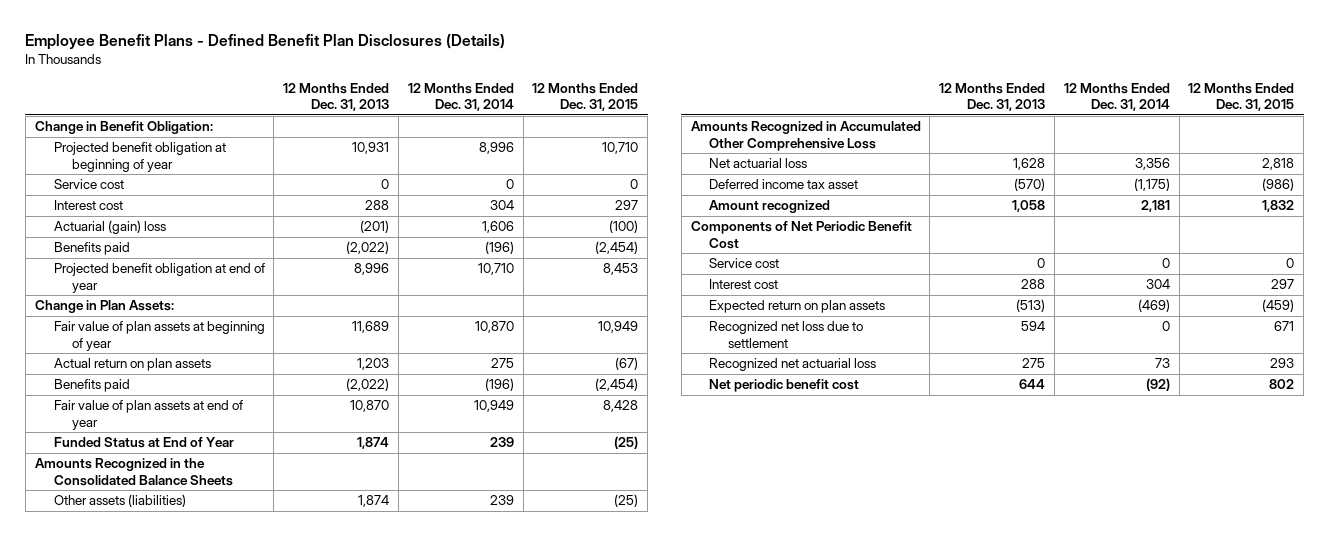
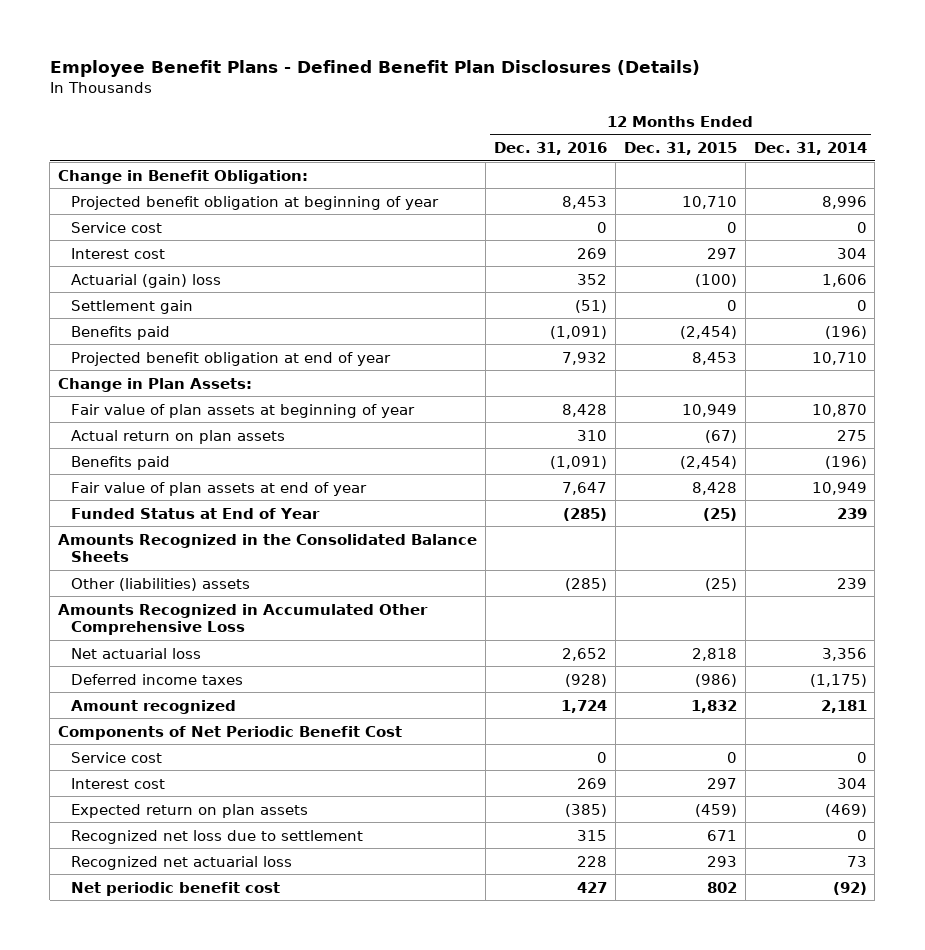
[283,83,390,112] 12 Months Ended Dec. 31, 2013 -> none
none -> [494,141,608,155] Dec. 31, 2016
none -> [71,299,194,314] Settlement gain
[53,494,186,508] Other assets (liabilities) -> [71,577,251,591] Other (liabilities) assets
[709,179,859,190] Deferred income tax asset -> [71,673,244,685] Deferred income taxes

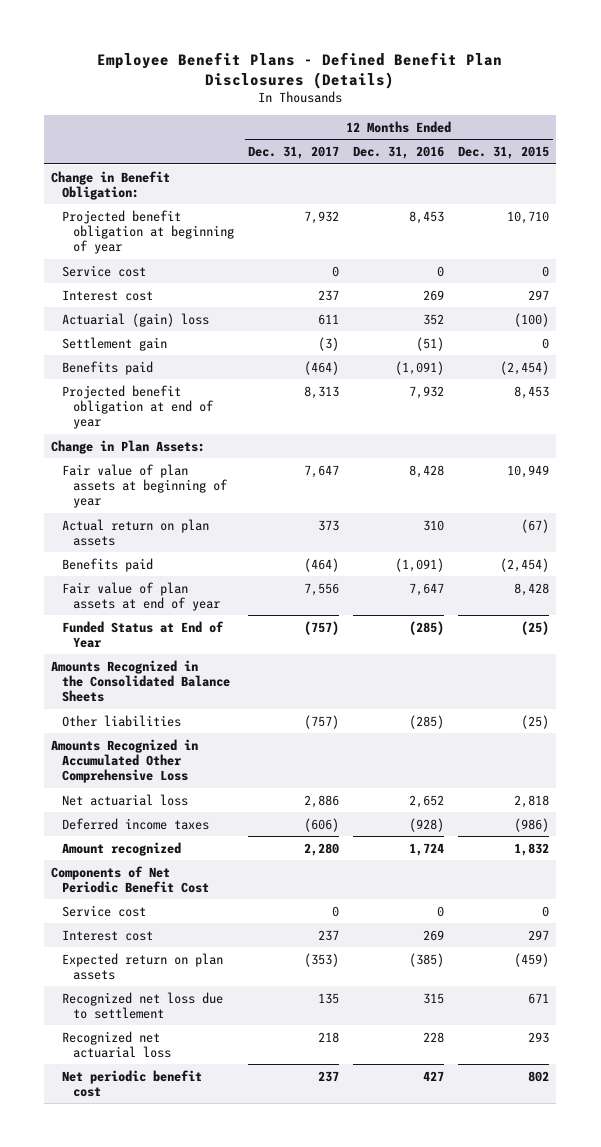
[753,141,867,155] Dec. 31, 2014 -> none
none -> [248,146,340,160] Dec. 31, 2017
[71,577,251,591] Other (liabilities) assets -> [62,714,182,727] Other liabilities

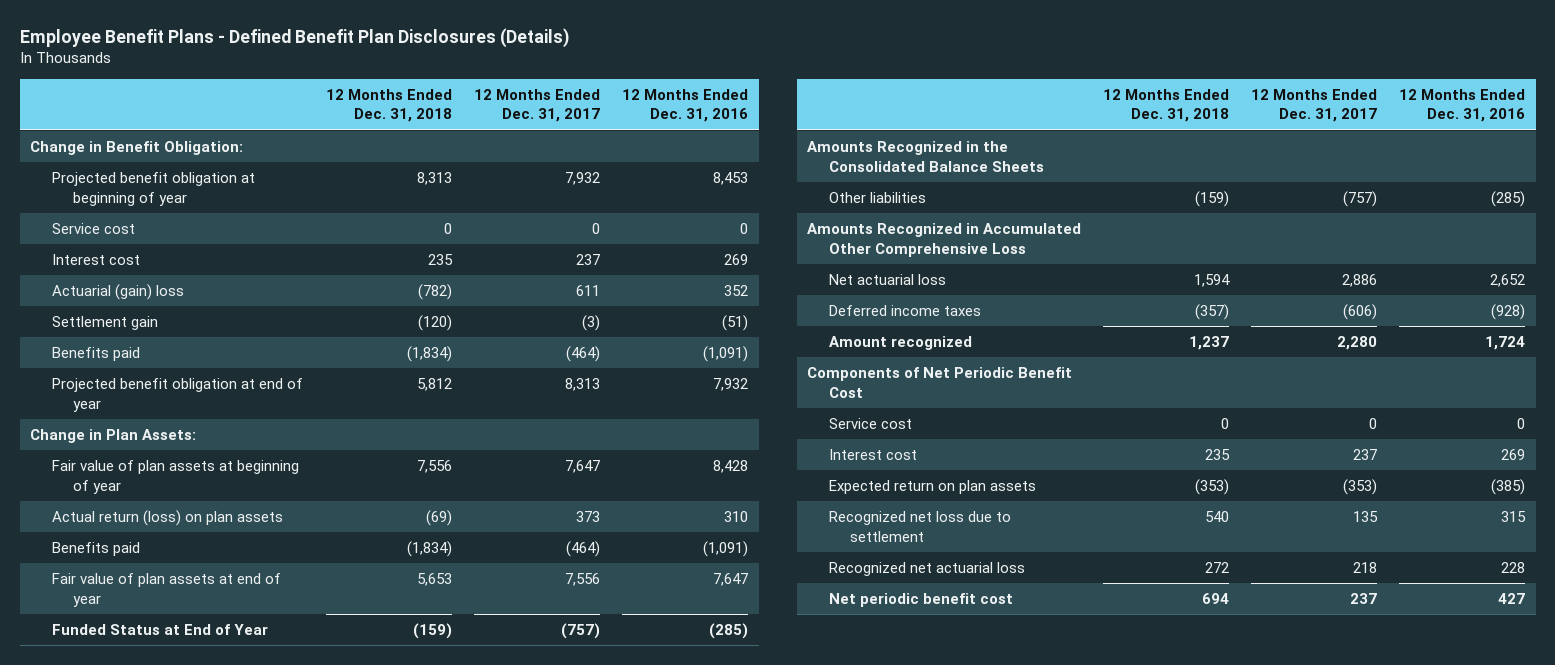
[458,146,550,160] Dec. 31, 2015 -> none
none -> [326,88,453,123] 12 Months Ended Dec. 31, 2018
[62,518,210,546] Actual return on plan assets -> [51,510,283,527] Actual return (loss) on plan assets

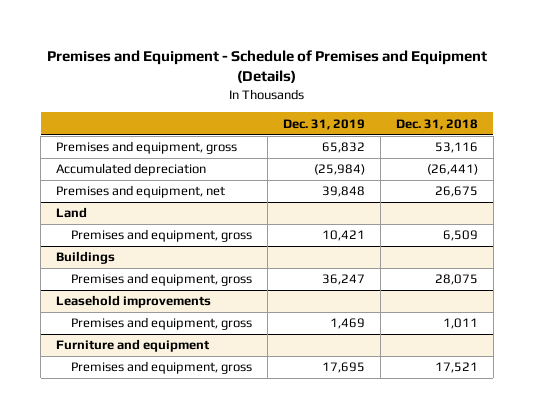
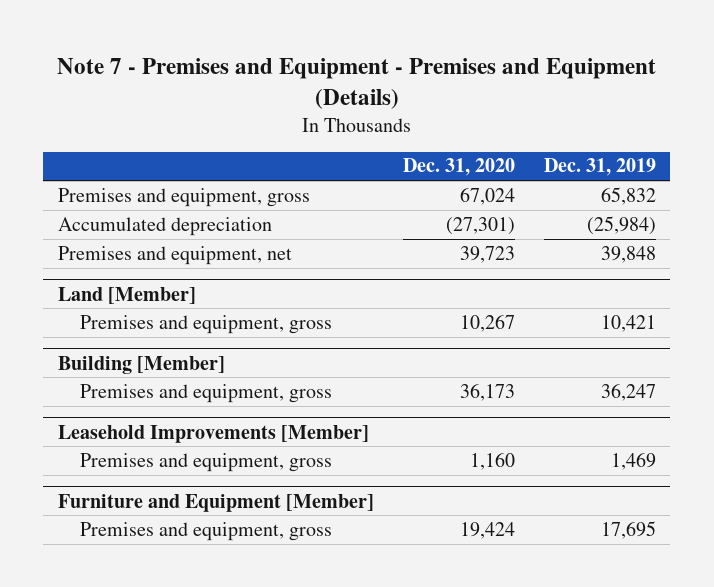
[46,49,487,84] Premises and Equipment - Schedule of Premises and Equipment (Details) -> [56,58,656,109] Note 7 - Premises and Equipment - Premises and Equipment (Details)
[395,118,478,130] Dec. 31, 2018 -> none
none -> [402,158,515,177] Dec. 31, 2020
[55,207,87,219] Land -> [57,286,196,304] Land [Member]
[55,251,115,265] Buildings -> [57,355,225,374] Building [Member]
[55,295,211,309] Leasehold improvements -> [57,424,369,443] Leasehold Improvements [Member]
[55,339,210,353] Furniture and equipment -> [57,493,374,512] Furniture and Equipment [Member]

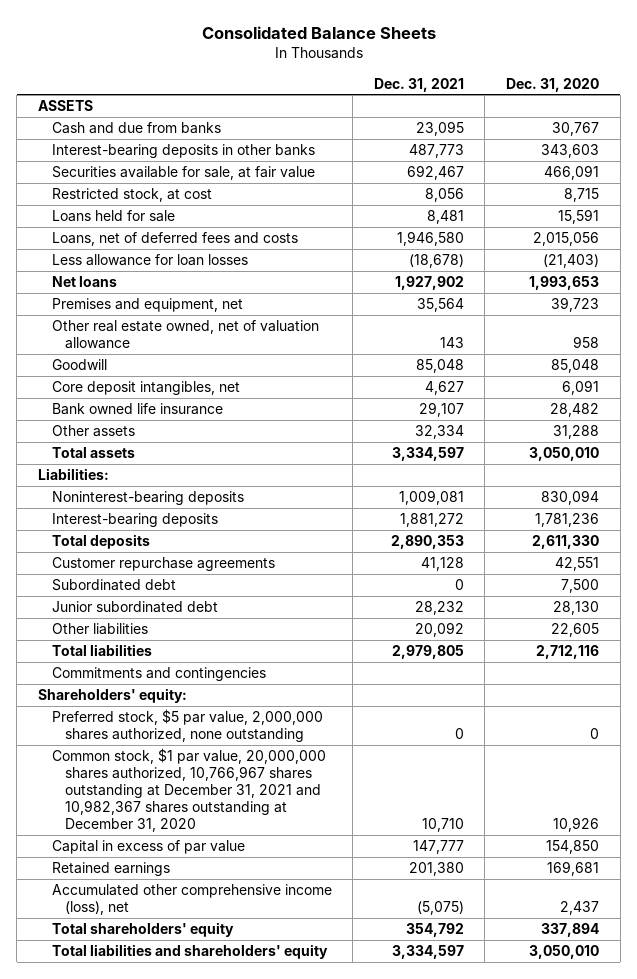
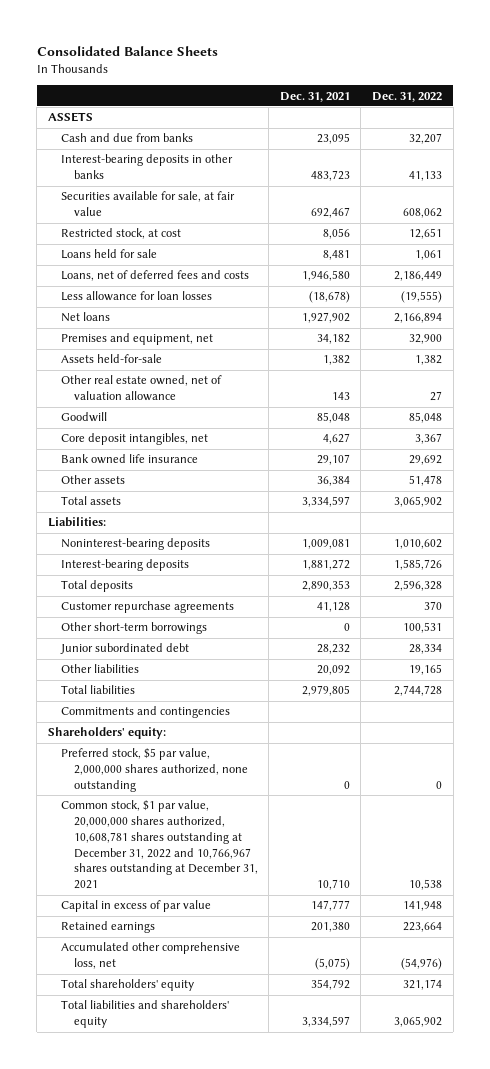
[506,77,600,92] Dec. 31, 2020 -> none
none -> [372,91,443,102] Dec. 31, 2022
[408,144,464,159] 487,773 -> [310,170,350,182] 483,723
[416,298,464,313] 35,564 -> [316,334,350,345] 34,182
none -> [60,354,162,364] Assets held-for-sale
[414,425,464,440] 32,334 -> [316,476,350,487] 36,384
[51,579,176,592] Subordinated debt -> none
none -> [60,622,207,635] Other short-term borrowings
[51,748,326,832] Common stock, $1 par value, 20,000,000 shares authorized, 10,766,967 shares outstanding at December 31, 2021 and 10,982,367 shares outstanding at December 31, 2020 -> [60,800,258,890] Common stock, $1 par value, 20,000,000 shares authorized, 10,608,781 shares outstanding at December 31, 2022 and 10,766,967 shares outstanding at December 31, 2021
[51,884,332,916] Accumulated other comprehensive income (loss), net -> [60,942,240,970] Accumulated other comprehensive loss, net

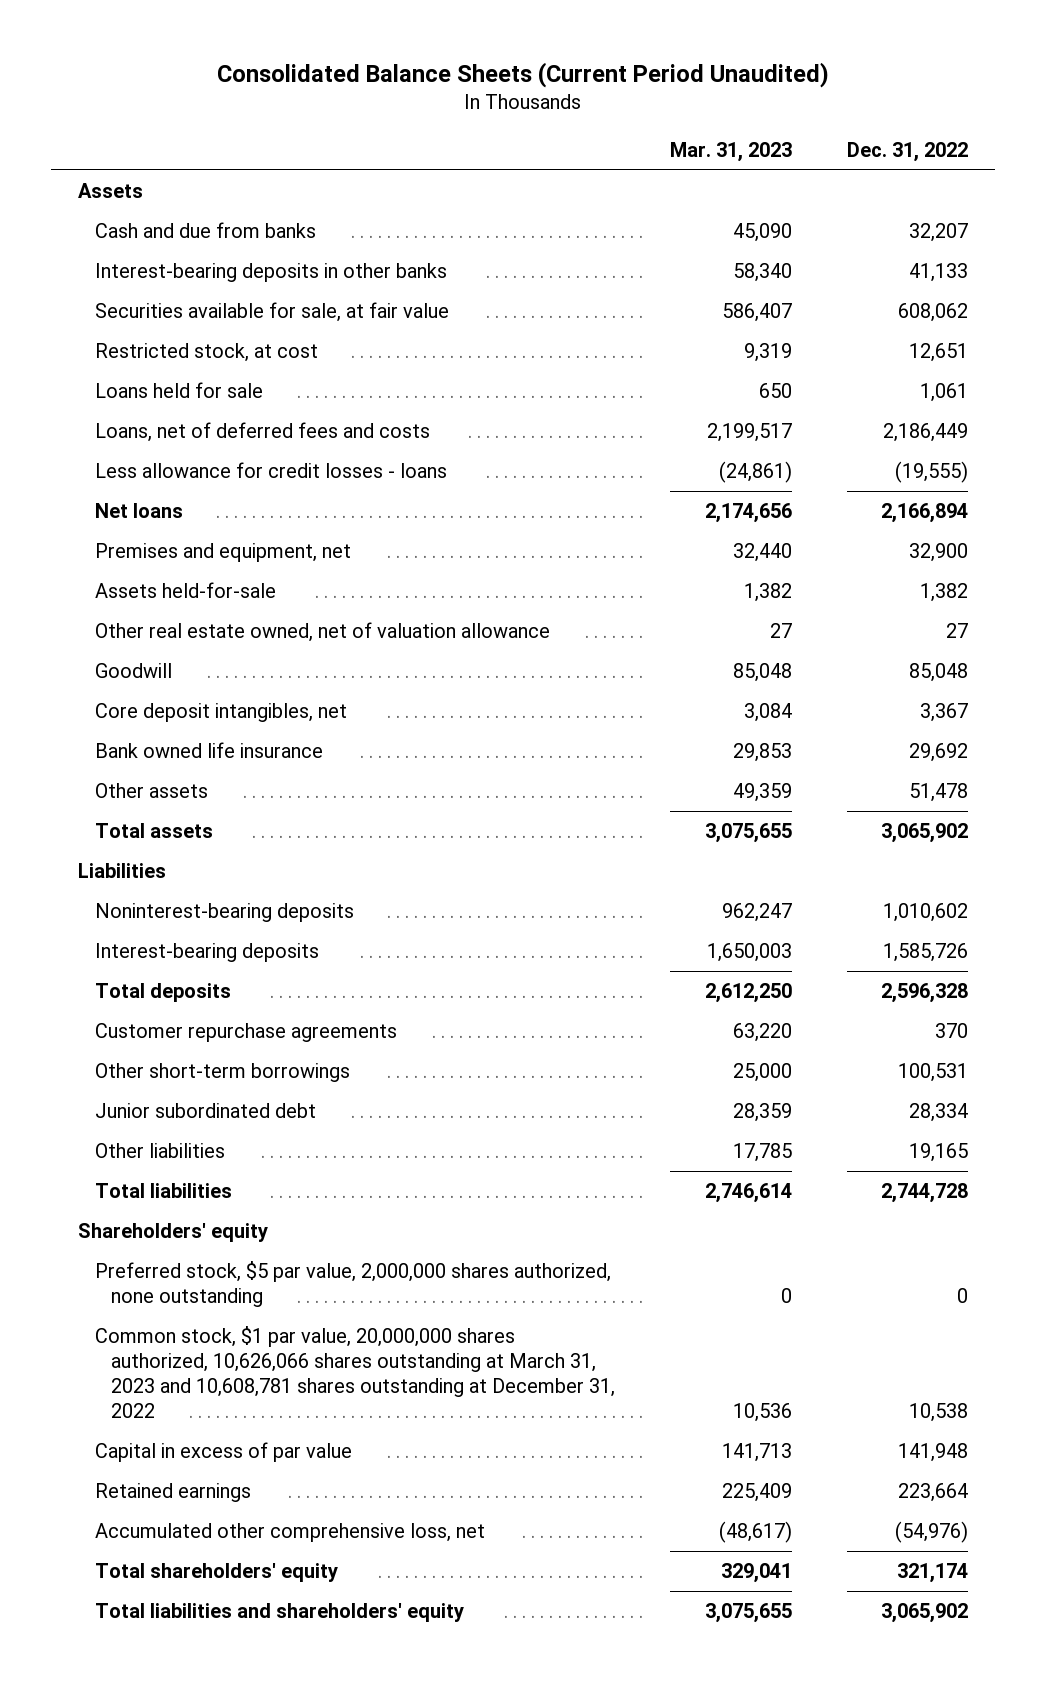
[36,46,218,57] Consolidated Balance Sheets -> [216,62,829,89] Consolidated Balance Sheets (Current Period Unaudited)
[279,91,350,102] Dec. 31, 2021 -> none
none -> [670,141,793,162] Mar. 31, 2023
[47,112,93,123] ASSETS -> [78,183,144,199] Assets
[60,291,212,302] Less allowance for loan losses -> [94,462,447,479] Less allowance for credit losses - loans
[47,517,106,528] Liabilities: -> [78,863,167,879] Liabilities
[60,706,230,719] Commitments and contingencies -> none
[47,727,166,740] Shareholders' equity: -> [78,1223,269,1243] Shareholders' equity
[60,800,258,890] Common stock, $1 par value, 20,000,000 shares authorized, 10,608,781 shares outstanding at December 31, 2022 and 10,766,967 shares outstanding at December 31, 2021 -> [94,1326,616,1419] Common stock, $1 par value, 20,000,000 shares authorized, 10,626,066 shares outstanding at March 31, 2023 and 10,608,781 shares outstanding at December 31, 2022

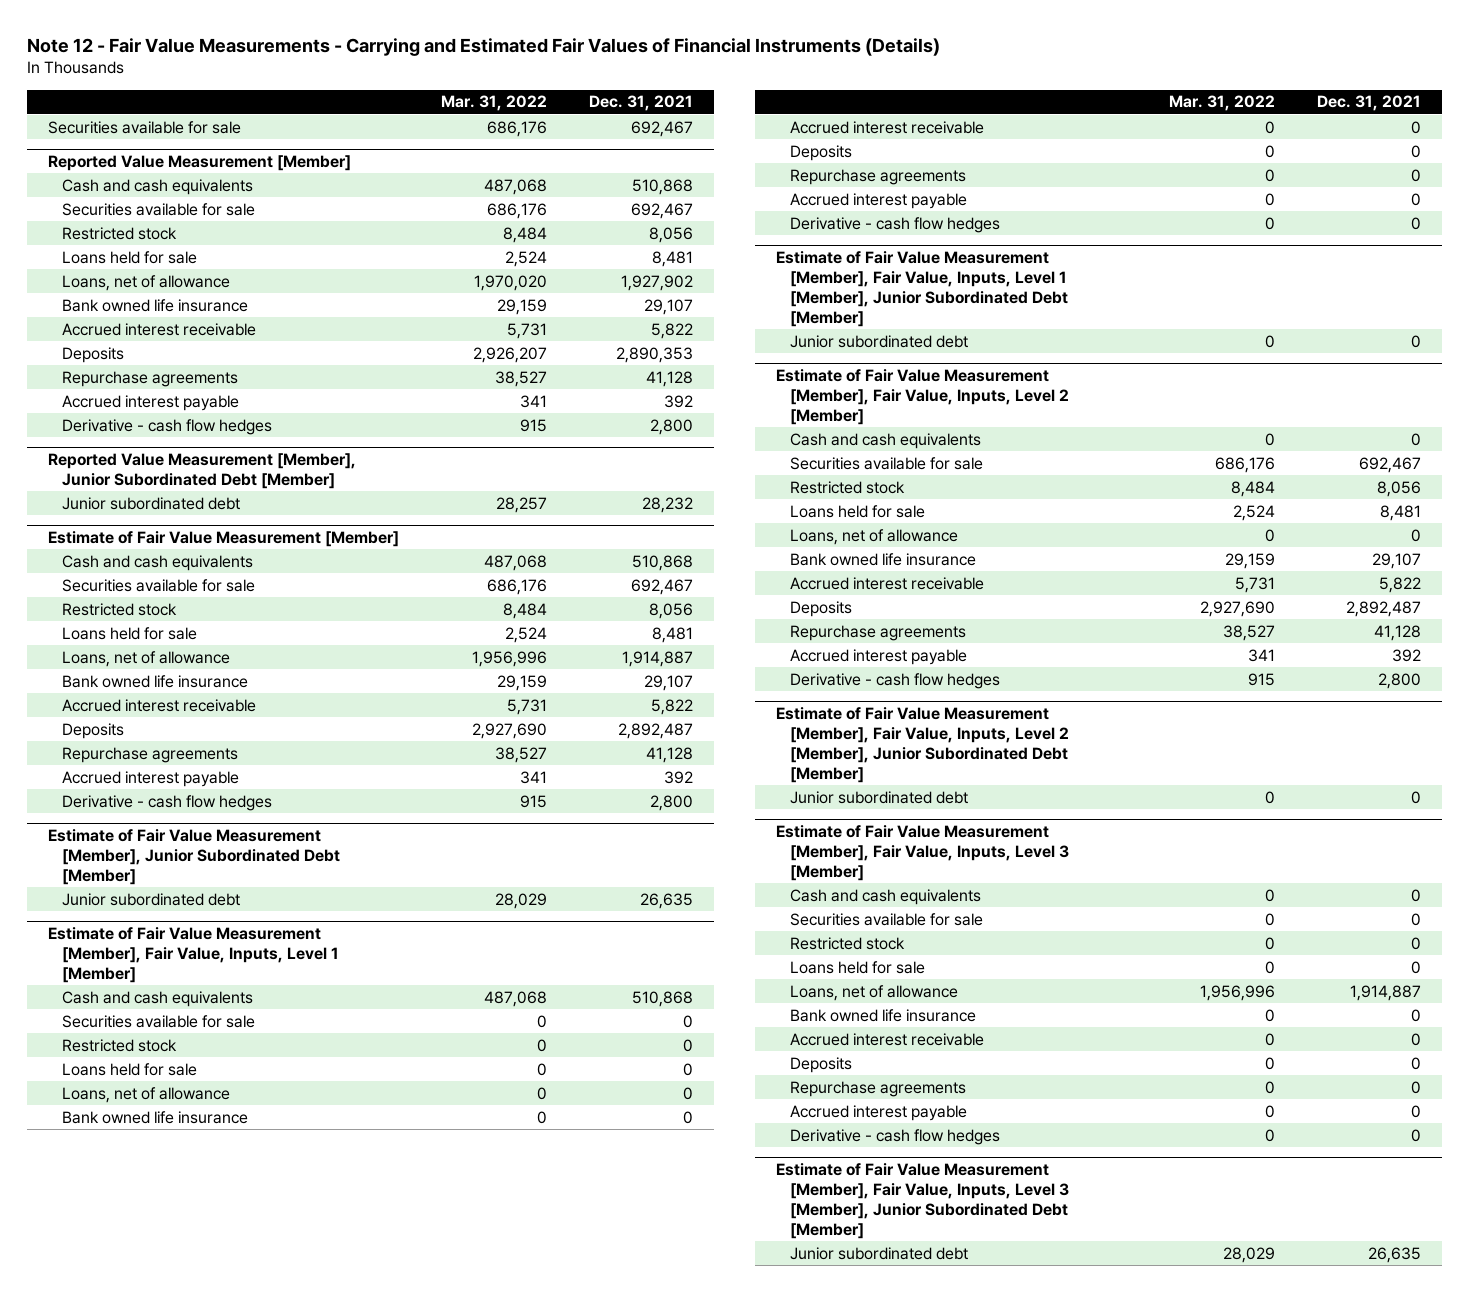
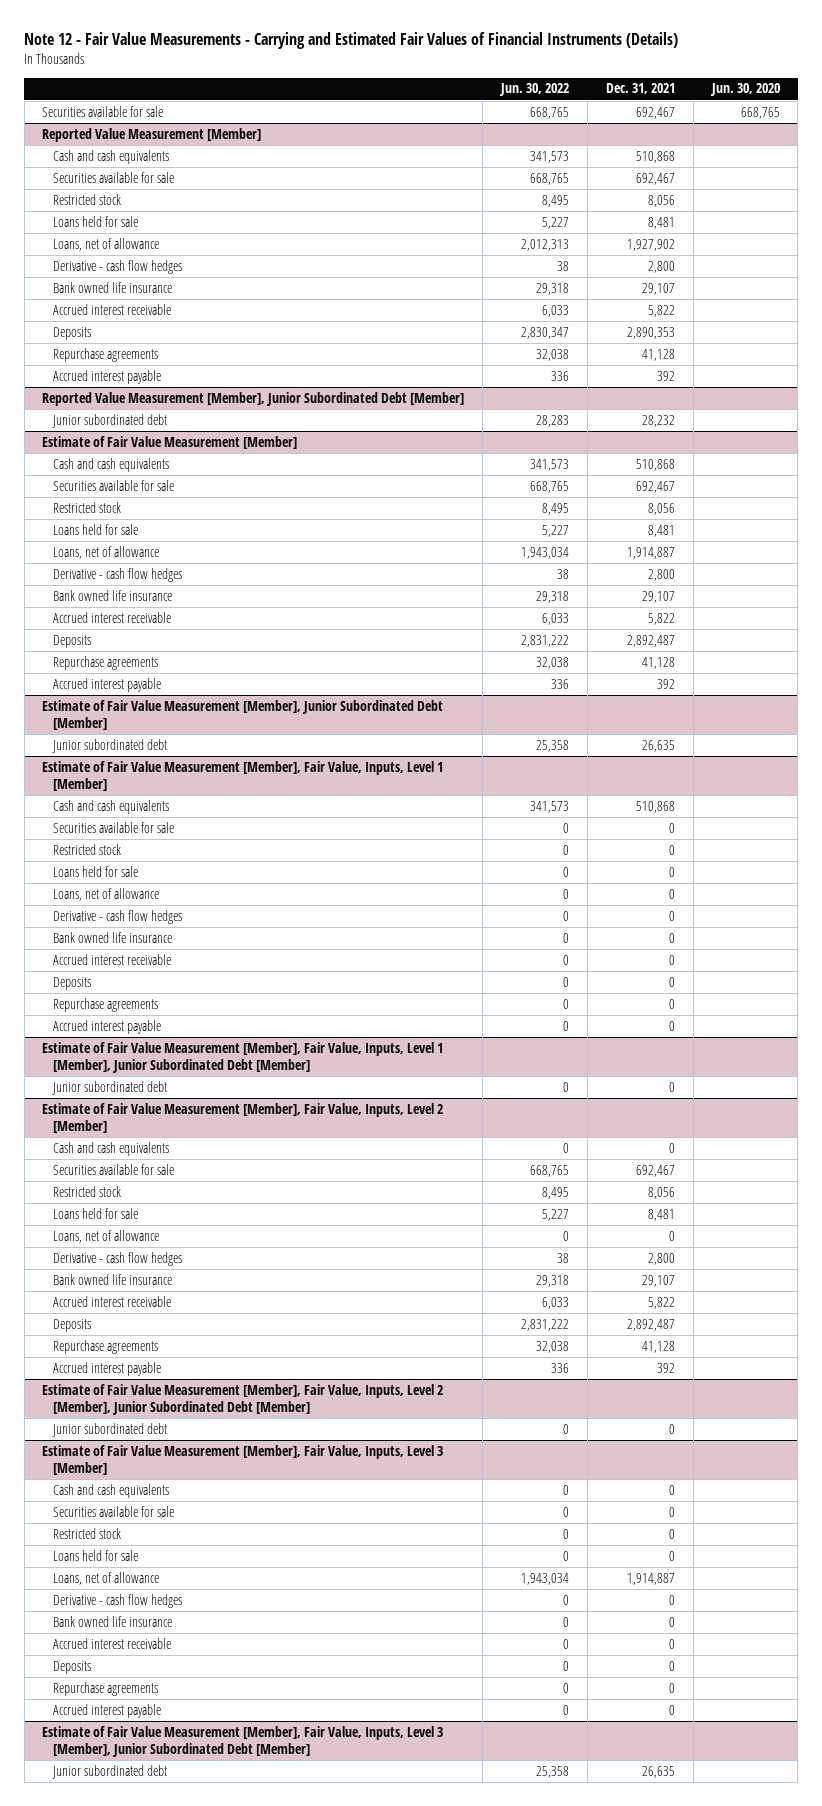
[441,95,548,112] Mar. 31, 2022 -> none
none -> [499,83,570,97] Jun. 30, 2022
none -> [709,83,780,97] Jun. 30, 2020
[61,418,272,435] Derivative - cash flow hedges -> [53,259,183,274] Derivative - cash flow hedges
[61,794,272,811] Derivative - cash flow hedges -> [53,567,183,582] Derivative - cash flow hedges
[789,216,1000,233] Derivative - cash flow hedges -> [53,909,183,924] Derivative - cash flow hedges
[789,672,1000,689] Derivative - cash flow hedges -> [53,1251,183,1266] Derivative - cash flow hedges
[789,1128,1000,1145] Derivative - cash flow hedges -> [53,1593,183,1608] Derivative - cash flow hedges

